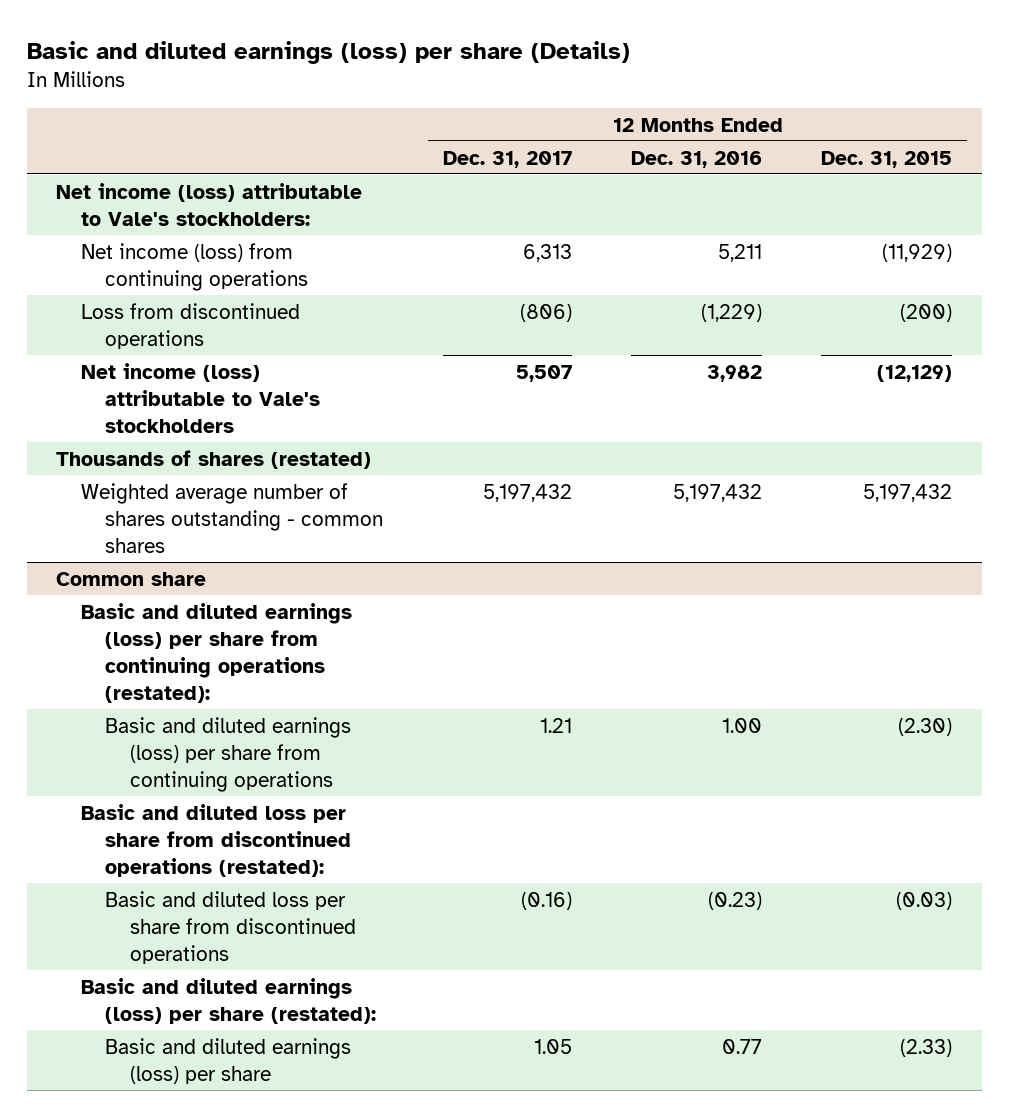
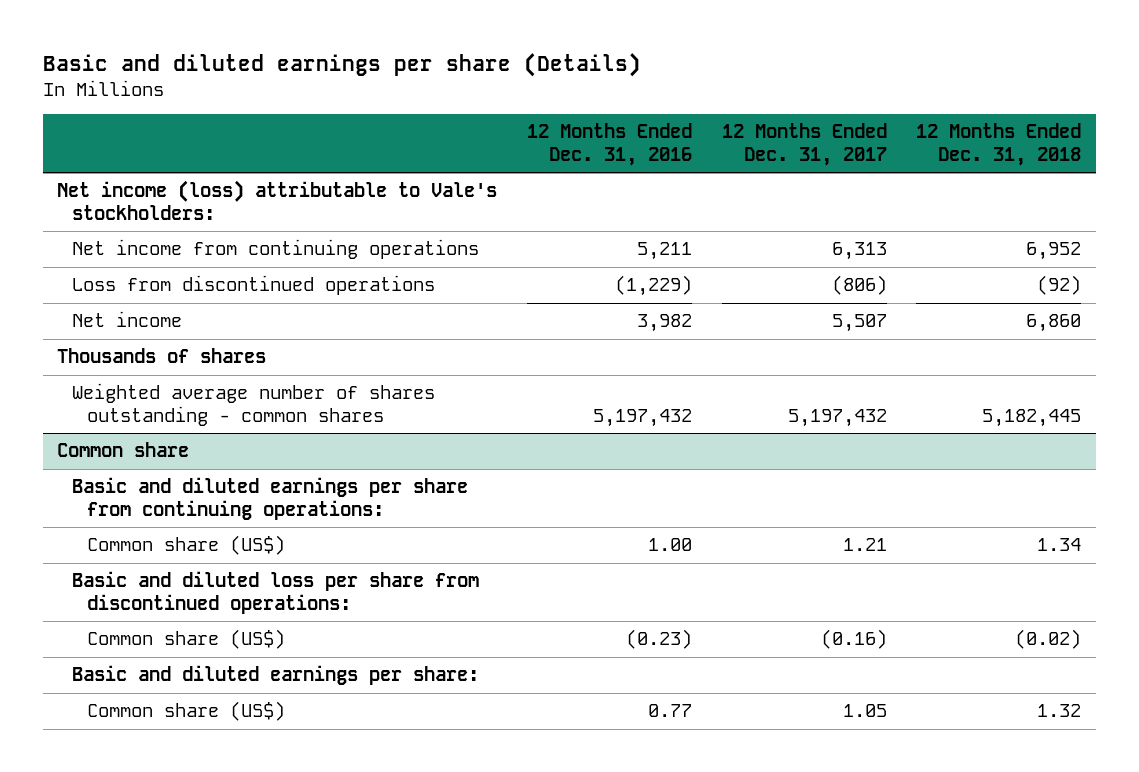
[26,41,630,65] Basic and diluted earnings (loss) per share (Details) -> [42,53,641,78] Basic and diluted earnings per share (Details)
[821,150,953,168] Dec. 31, 2015 -> none
none -> [916,123,1082,166] 12 Months Ended Dec. 31, 2018
[80,242,309,291] Net income (loss) from continuing operations -> [72,239,480,260] Net income from continuing operations
[80,362,321,433] Net income (loss) attributable to Vale's stockholders -> [72,311,183,328] Net income
[56,449,372,469] Thousands of shares (restated) -> [57,348,267,364] Thousands of shares
[80,602,352,703] Basic and diluted earnings (loss) per share from continuing operations (restated): -> [72,477,469,520] Basic and diluted earnings per share from continuing operations:
[105,716,352,792] Basic and diluted earnings (loss) per share from continuing operations -> [87,535,286,556] Common share (US$)
[80,803,352,877] Basic and diluted loss per share from discontinued operations (restated): -> [72,571,480,614] Basic and diluted loss per share from discontinued operations:
[105,890,356,964] Basic and diluted loss per share from discontinued operations -> [87,629,286,650] Common share (US$)
[80,977,377,1024] Basic and diluted earnings (loss) per share (restated): -> [72,665,480,686] Basic and diluted earnings per share:
[105,1037,352,1084] Basic and diluted earnings (loss) per share -> [87,701,286,722] Common share (US$)

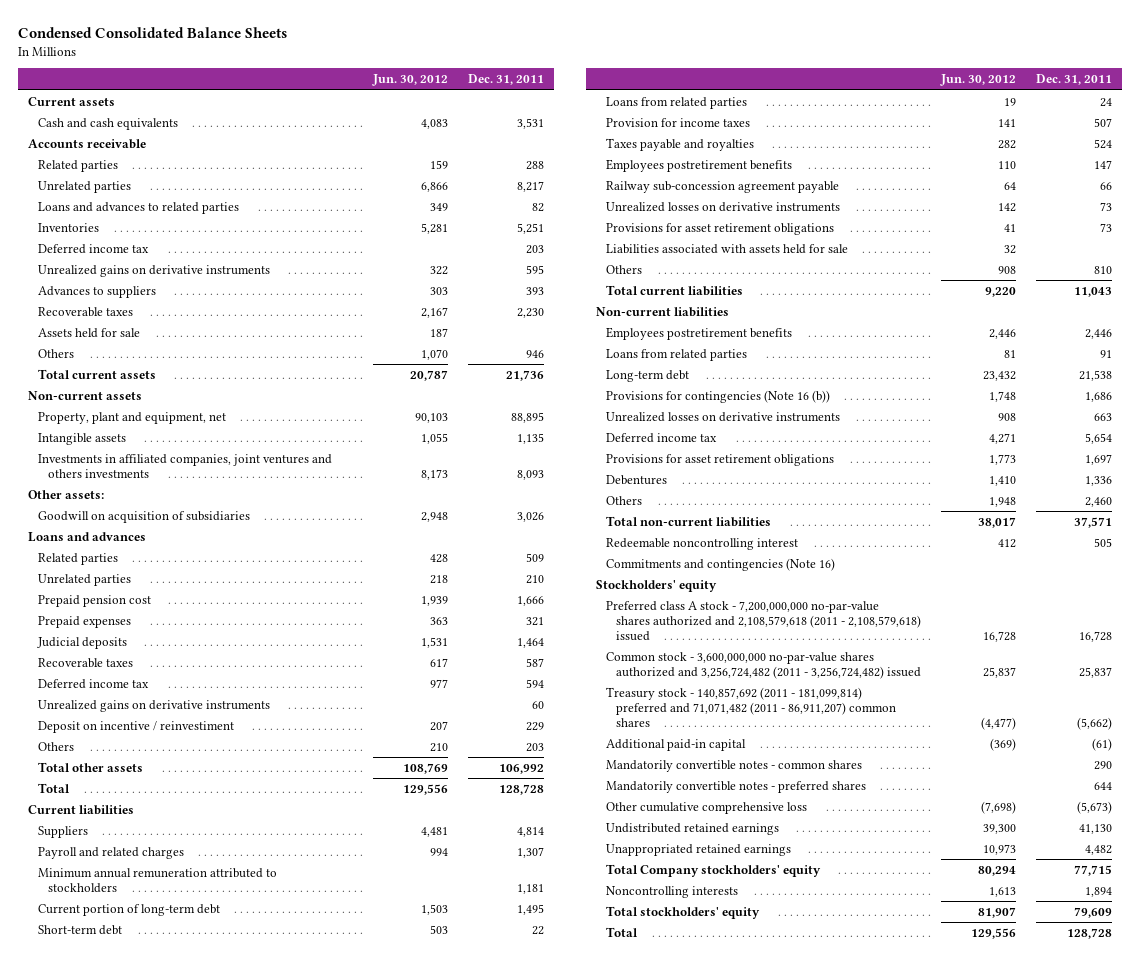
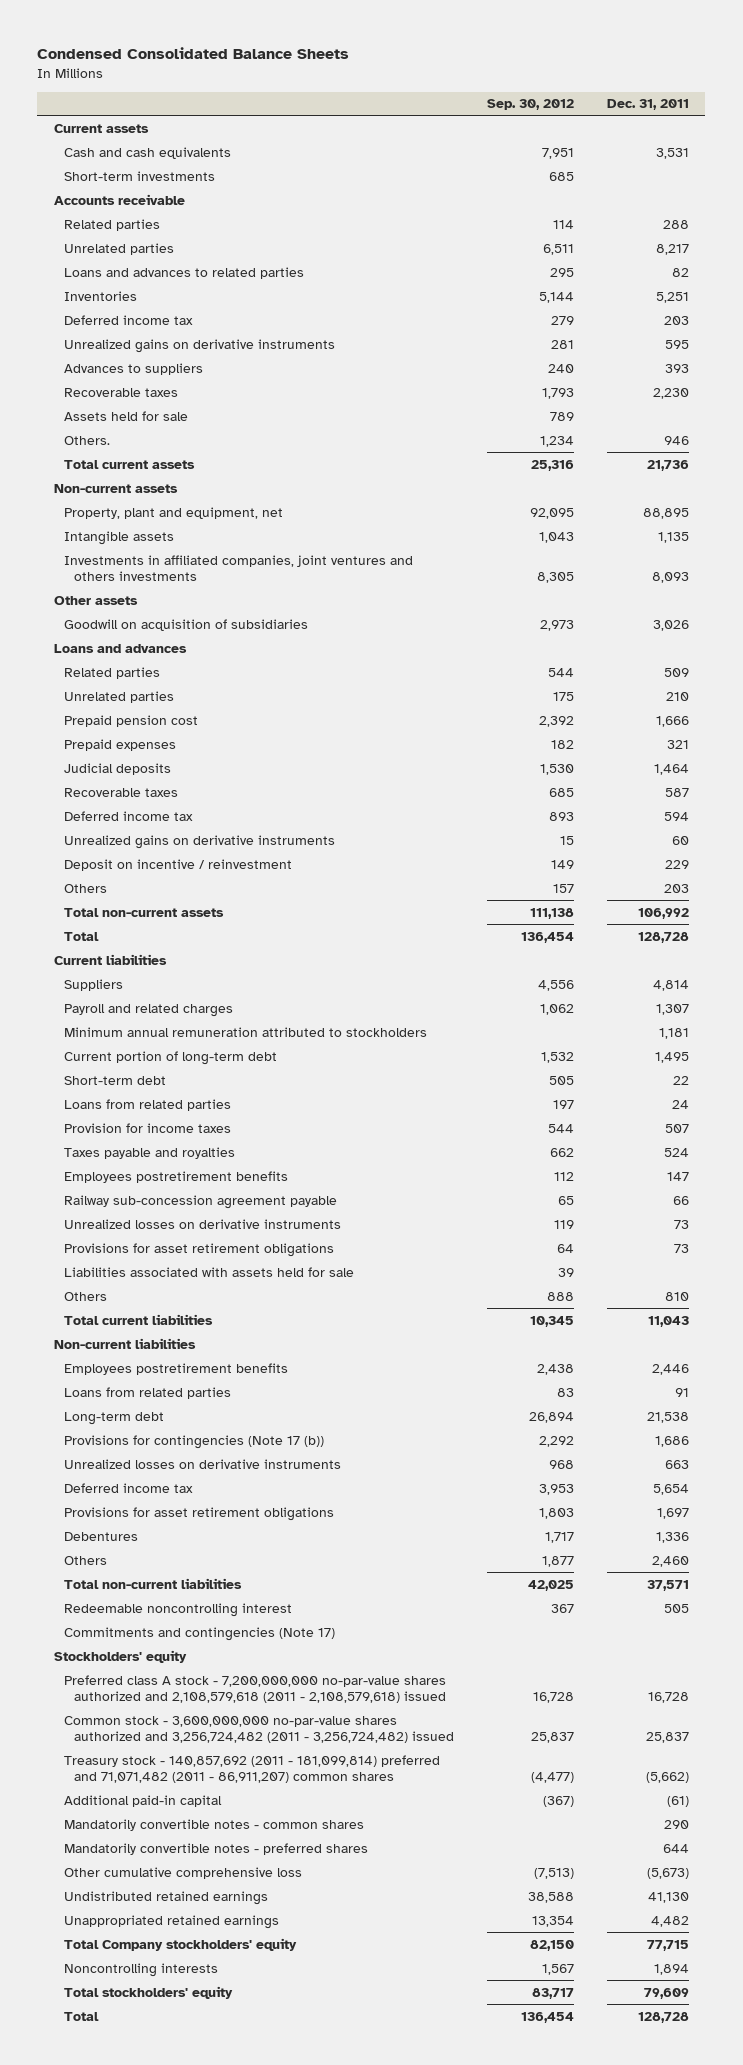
[372,74,449,87] Jun. 30, 2012 -> none
none -> [486,99,574,111] Sep. 30, 2012
none -> [63,170,215,181] Short-term investments
[38,348,75,358] Others -> [63,435,110,445] Others.
[28,489,105,499] Other assets: -> [53,595,138,605] Other assets
[38,720,235,733] Deposit on incentive / reinvestiment -> [63,858,292,871] Deposit on incentive / reinvestment
[38,761,144,772] Total other assets -> [63,907,224,917] Total non-current assets
[606,389,831,403] Provisions for contingencies (Note 16 (b)) -> [63,1434,324,1449] Provisions for contingencies (Note 17 (b))
[606,557,836,571] Commitments and contingencies (Note 16) -> [63,1626,335,1641] Commitments and contingencies (Note 17)

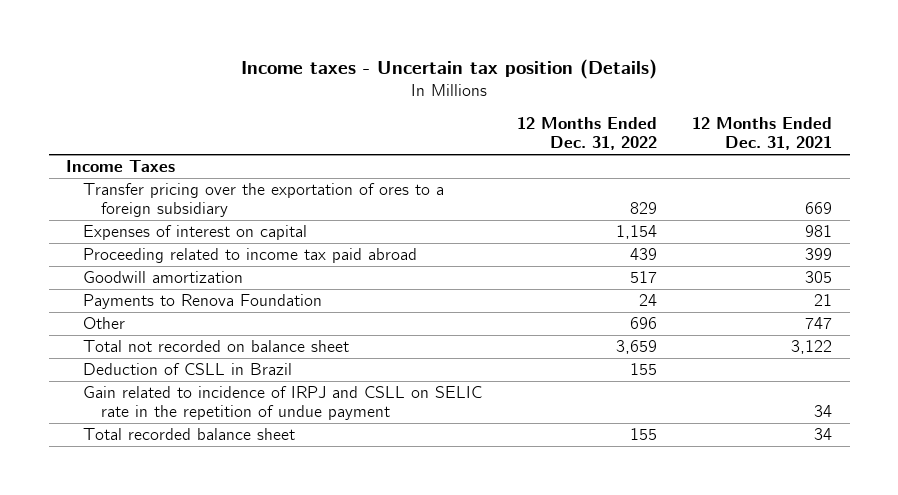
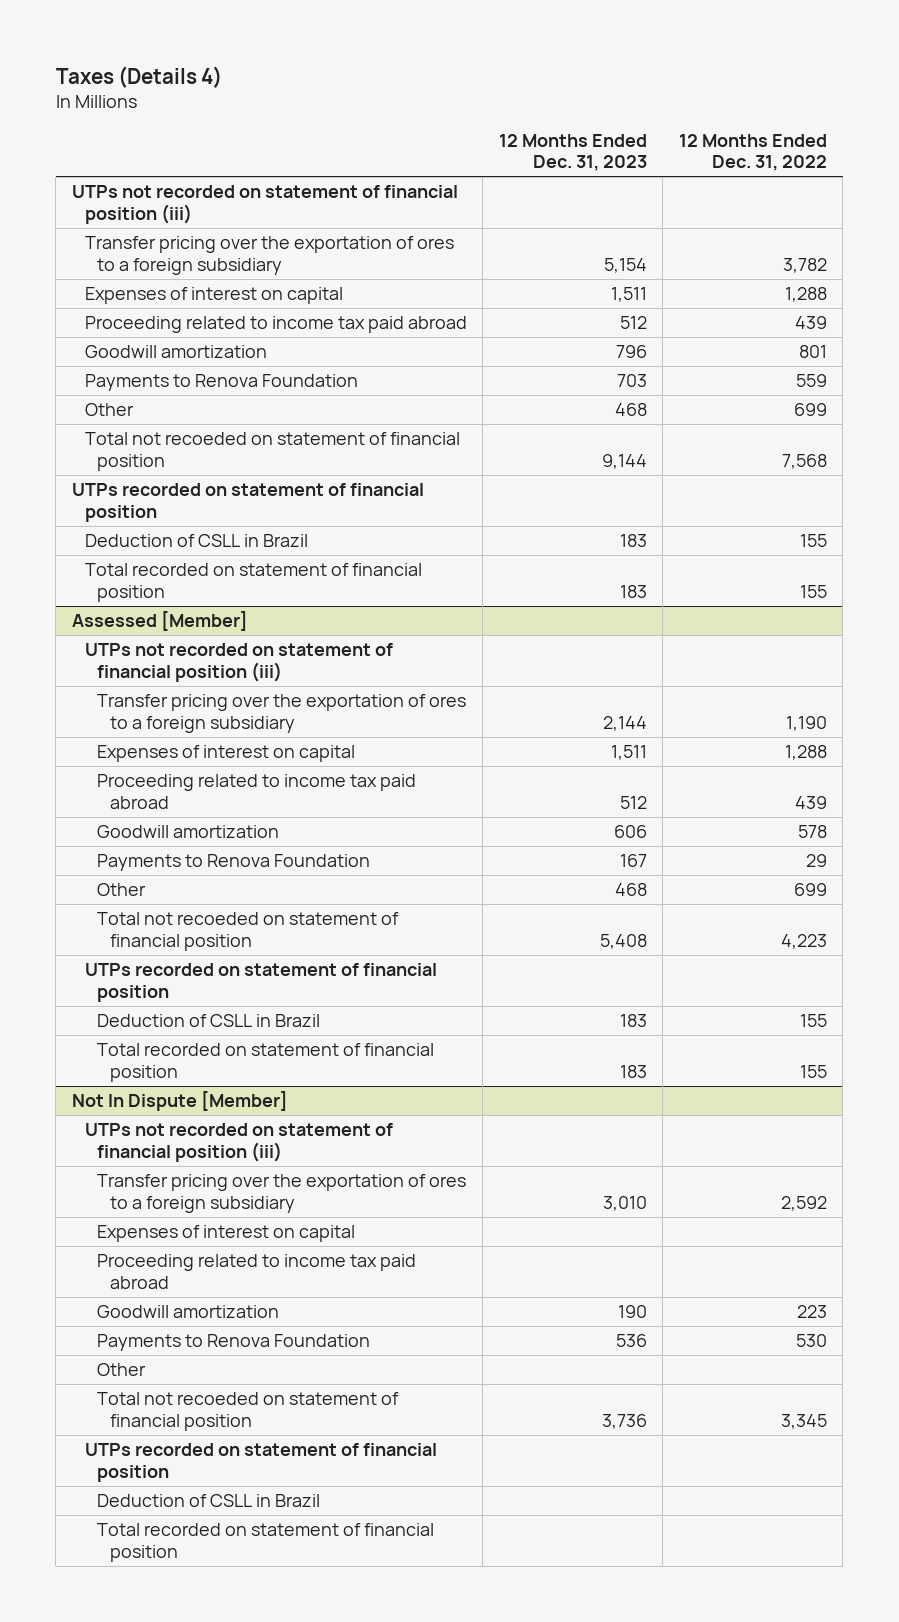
[241,58,658,79] Income taxes - Uncertain tax position (Details) -> [55,65,222,88] Taxes (Details 4)
[692,117,833,151] 12 Months Ended Dec. 31, 2021 -> none
none -> [498,133,647,172] 12 Months Ended Dec. 31, 2023
[66,160,176,173] Income Taxes -> none
none -> [71,184,458,224] UTPs not recorded on statement of financial position (iii)
[630,202,658,215] 829 -> [782,257,827,273] 3,782
[616,225,658,240] 1,154 -> [784,286,827,302] 1,288
[630,271,658,284] 517 -> [798,344,827,358] 801
[639,294,658,307] 24 -> [795,373,827,387] 559
[630,317,658,330] 696 -> [793,402,827,416] 699
[83,340,350,353] Total not recorded on balance sheet -> [84,431,460,471] Total not recoeded on statement of financial position
[616,340,658,355] 3,659 -> [781,453,827,469] 7,568
none -> [71,482,424,522] UTPs recorded on statement of financial position
[83,386,483,421] Gain related to incidence of IRPJ and CSLL on SELIC rate in the repetition of undue payment -> none
[83,428,296,441] Total recorded balance sheet -> [84,562,422,602] Total recorded on statement of financial position
none -> [71,610,248,631] Assessed [Member]
none -> [84,642,393,682] UTPs not recorded on statement of financial position (iii)
none -> [97,693,467,733] Transfer pricing over the exportation of ores to a foreign subsidiary
none -> [97,744,356,762] Expenses of interest on capital
none -> [97,773,417,809] Proceeding related to income tax paid abroad
none -> [97,824,280,838] Goodwill amortization
none -> [97,853,371,871] Payments to Renova Foundation
none -> [97,882,147,896] Other
none -> [97,911,400,951] Total not recoeded on statement of financial position
none -> [84,962,437,1002] UTPs recorded on statement of financial position
none -> [97,1013,321,1027] Deduction of CSLL in Brazil
none -> [97,1042,435,1082] Total recorded on statement of financial position
none -> [71,1090,288,1111] Not In Dispute [Member]
none -> [84,1122,393,1162] UTPs not recorded on statement of financial position (iii)
none -> [97,1173,467,1213] Transfer pricing over the exportation of ores to a foreign subsidiary
none -> [97,1224,356,1242] Expenses of interest on capital
none -> [97,1253,417,1289] Proceeding related to income tax paid abroad
none -> [97,1304,280,1318] Goodwill amortization
none -> [97,1333,371,1351] Payments to Renova Foundation
none -> [97,1362,147,1376] Other
none -> [97,1391,400,1431] Total not recoeded on statement of financial position
none -> [84,1442,437,1482] UTPs recorded on statement of financial position
none -> [97,1493,321,1507] Deduction of CSLL in Brazil
none -> [97,1522,435,1562] Total recorded on statement of financial position

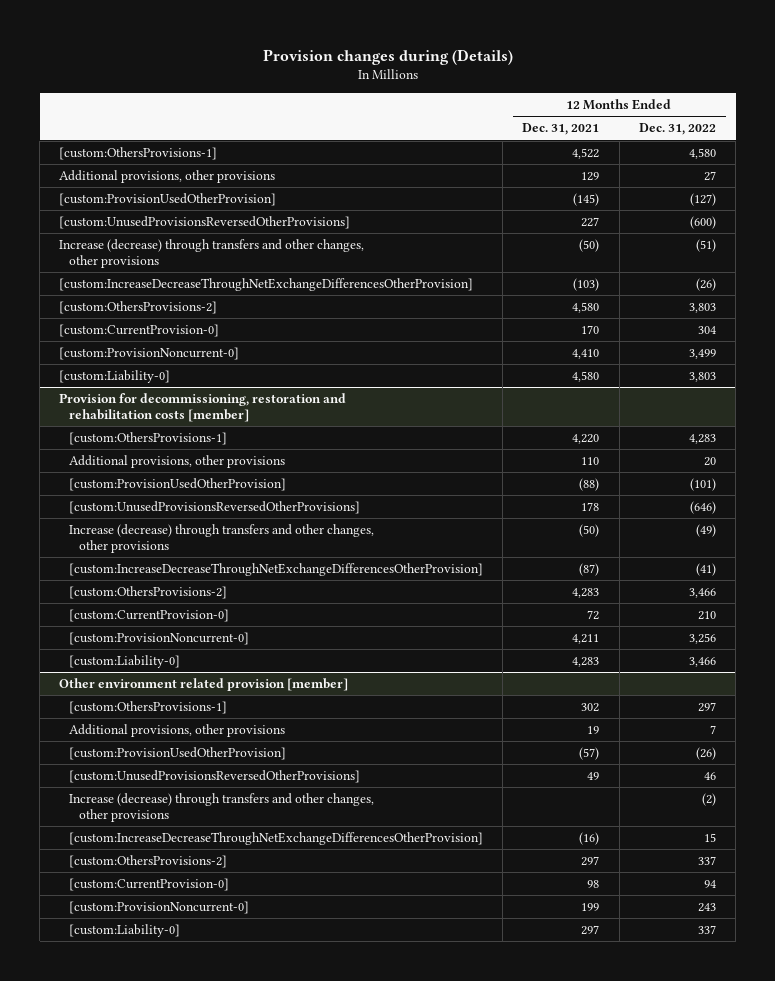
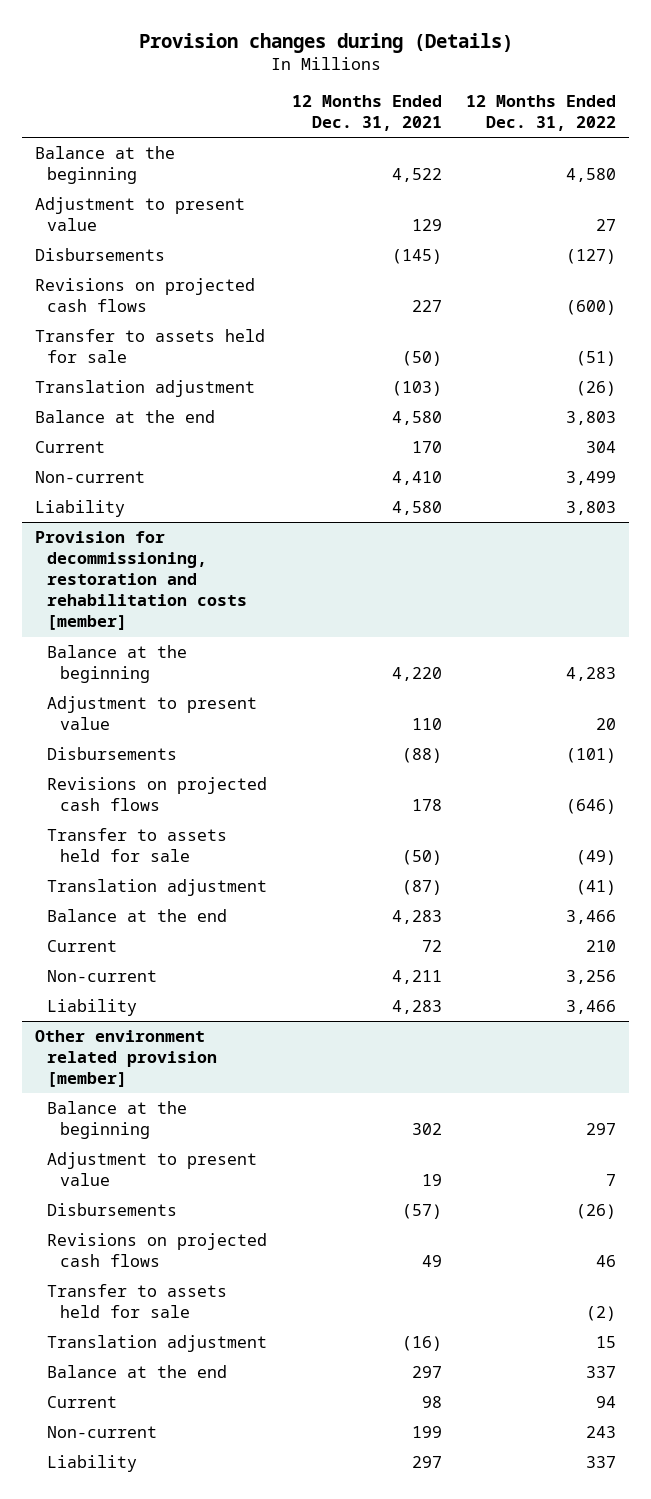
[59,147,218,161] [custom:OthersProvisions-1] -> [34,145,175,185] Balance at the beginning
[59,170,276,184] Additional provisions, other provisions -> [34,196,245,232] Adjustment to present value
[59,193,277,207] [custom:ProvisionUsedOtherProvision] -> [34,247,165,261] Disbursements
[59,216,351,230] [custom:UnusedProvisionsReversedOtherProvisions] -> [34,277,255,313] Revisions on projected cash flows
[59,239,365,269] Increase (decrease) through transfers and other changes, other provisions -> [34,328,265,364] Transfer to assets held for sale
[59,278,474,292] [custom:IncreaseDecreaseThroughNetExchangeDifferencesOtherProvision] -> [34,379,255,397] Translation adjustment
[59,301,218,315] [custom:OthersProvisions-2] -> [34,409,215,423] Balance at the end
[59,324,220,338] [custom:CurrentProvision-0] -> [34,440,105,453] Current
[59,347,240,361] [custom:ProvisionNoncurrent-0] -> [34,470,145,483] Non-current
[59,370,171,384] [custom:Liability-0] -> [34,499,125,517] Liability
[68,432,227,446] [custom:OthersProvisions-1] -> [47,644,188,684] Balance at the beginning
[68,455,285,469] Additional provisions, other provisions -> [47,695,258,731] Adjustment to present value
[68,478,286,492] [custom:ProvisionUsedOtherProvision] -> [47,746,178,760] Disbursements
[68,501,360,515] [custom:UnusedProvisionsReversedOtherProvisions] -> [47,776,268,812] Revisions on projected cash flows
[68,524,374,554] Increase (decrease) through transfers and other changes, other provisions -> [47,827,228,863] Transfer to assets held for sale
[68,563,483,577] [custom:IncreaseDecreaseThroughNetExchangeDifferencesOtherProvision] -> [47,878,268,896] Translation adjustment
[68,586,227,600] [custom:OthersProvisions-2] -> [47,908,228,922] Balance at the end
[68,609,229,623] [custom:CurrentProvision-0] -> [47,939,118,952] Current
[68,632,249,646] [custom:ProvisionNoncurrent-0] -> [47,969,158,982] Non-current
[68,655,180,669] [custom:Liability-0] -> [47,998,138,1016] Liability
[68,701,227,715] [custom:OthersProvisions-1] -> [47,1100,188,1140] Balance at the beginning
[68,724,285,738] Additional provisions, other provisions -> [47,1151,258,1187] Adjustment to present value
[68,747,286,761] [custom:ProvisionUsedOtherProvision] -> [47,1202,178,1216] Disbursements
[68,770,360,784] [custom:UnusedProvisionsReversedOtherProvisions] -> [47,1232,268,1268] Revisions on projected cash flows
[68,793,374,823] Increase (decrease) through transfers and other changes, other provisions -> [47,1283,228,1319] Transfer to assets held for sale
[68,832,483,846] [custom:IncreaseDecreaseThroughNetExchangeDifferencesOtherProvision] -> [47,1334,268,1352] Translation adjustment
[68,855,227,869] [custom:OthersProvisions-2] -> [47,1364,228,1378] Balance at the end
[68,878,229,892] [custom:CurrentProvision-0] -> [47,1395,118,1408] Current
[68,901,249,915] [custom:ProvisionNoncurrent-0] -> [47,1425,158,1438] Non-current
[68,924,180,938] [custom:Liability-0] -> [47,1454,138,1472] Liability

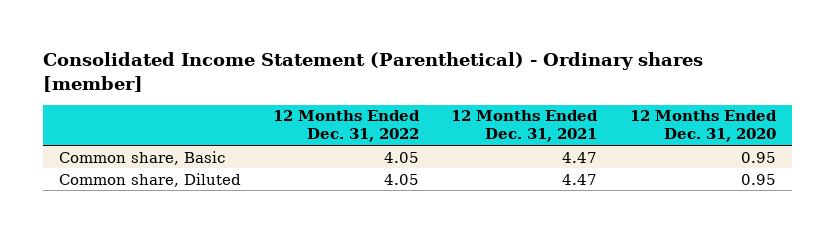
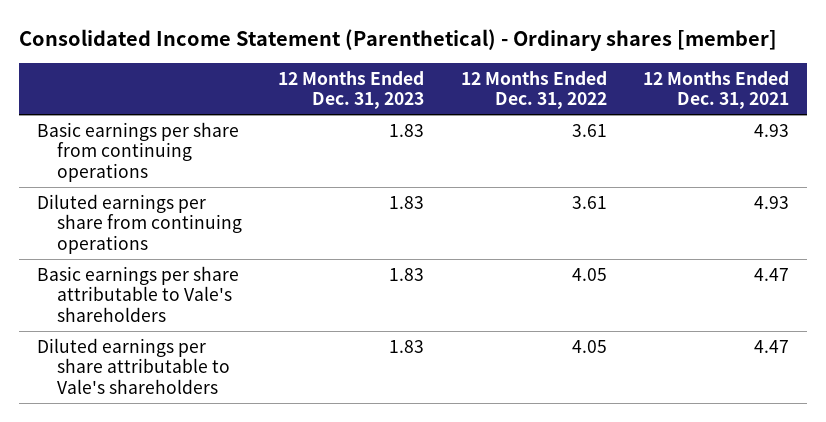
[629,110,777,143] 12 Months Ended Dec. 31, 2020 -> none
none -> [278,70,425,110] 12 Months Ended Dec. 31, 2023
none -> [36,121,239,183] Basic earnings per share from continuing operations
none -> [36,193,243,255] Diluted earnings per share from continuing operations
[58,150,225,165] Common share, Basic -> [36,265,239,323] Basic earnings per share attributable to Vale's shareholders
[58,172,241,187] Common share, Diluted -> [36,337,231,395] Diluted earnings per share attributable to Vale's shareholders

